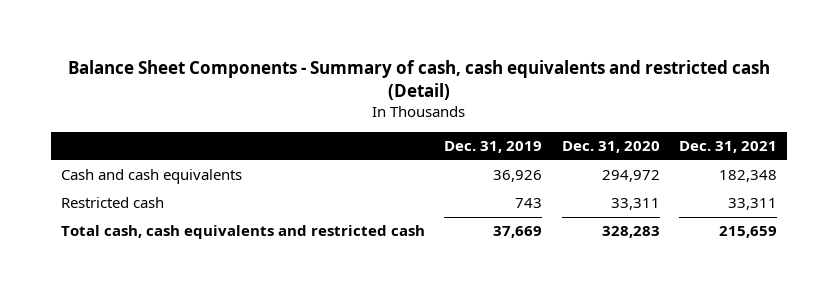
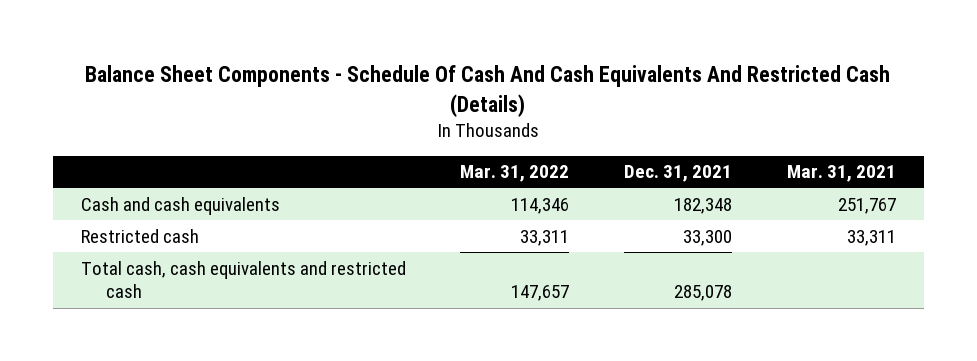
[67,60,770,101] Balance Sheet Components - Summary of cash, cash equivalents and restricted cash (Detail) -> [85,65,891,117] Balance Sheet Components - Schedule Of Cash And Cash Equivalents And Restricted Cash (Details)
[444,141,543,154] Dec. 31, 2019 -> none
[561,141,660,154] Dec. 31, 2020 -> none
none -> [460,165,570,183] Mar. 31, 2022
none -> [787,165,897,183] Mar. 31, 2021
[728,198,778,211] 33,311 -> [683,229,733,246] 33,300
[719,226,778,239] 215,659 -> [674,285,733,302] 285,078

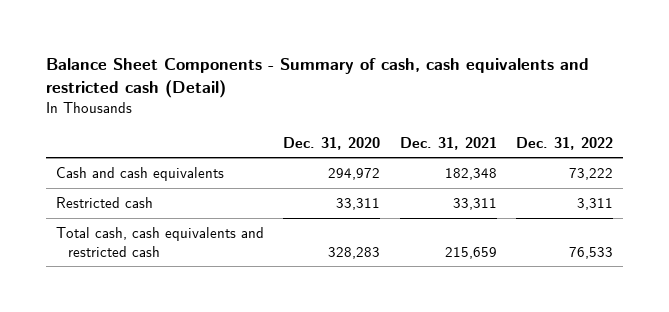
[85,65,891,117] Balance Sheet Components - Schedule Of Cash And Cash Equivalents And Restricted Cash (Details) -> [46,57,590,98] Balance Sheet Components - Summary of cash, cash equivalents and restricted cash (Detail)
[460,165,570,183] Mar. 31, 2022 -> none
[787,165,897,183] Mar. 31, 2021 -> none
none -> [283,136,381,150] Dec. 31, 2020
none -> [515,136,613,150] Dec. 31, 2022
[683,229,733,246] 33,300 -> [452,197,497,210] 33,311
[674,285,733,302] 285,078 -> [444,246,497,259] 215,659

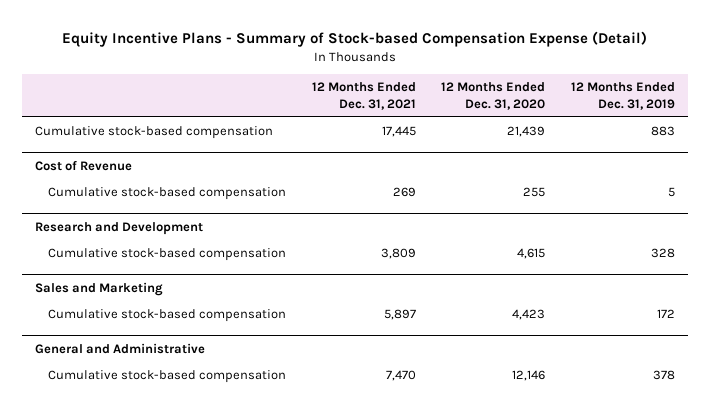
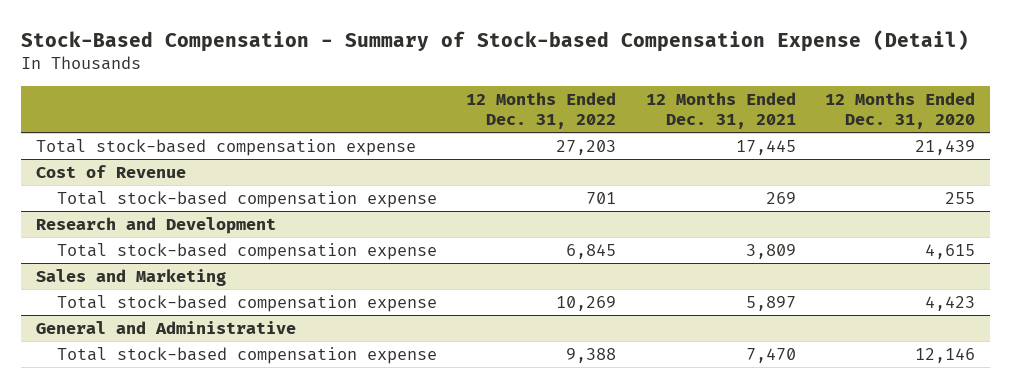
[61,30,647,47] Equity Incentive Plans - Summary of Stock-based Compensation Expense (Detail) -> [21,29,970,52] Stock-Based Compensation - Summary of Stock-based Compensation Expense (Detail)
[570,81,675,110] 12 Months Ended Dec. 31, 2019 -> none
none -> [466,92,617,129] 12 Months Ended Dec. 31, 2022
[34,126,273,140] Cumulative stock-based compensation -> [35,138,416,156] Total stock-based compensation expense
[48,187,287,201] Cumulative stock-based compensation -> [56,190,437,208] Total stock-based compensation expense
[48,248,287,262] Cumulative stock-based compensation -> [56,242,437,260] Total stock-based compensation expense
[48,309,287,323] Cumulative stock-based compensation -> [56,294,437,312] Total stock-based compensation expense
[48,370,287,384] Cumulative stock-based compensation -> [56,346,437,364] Total stock-based compensation expense

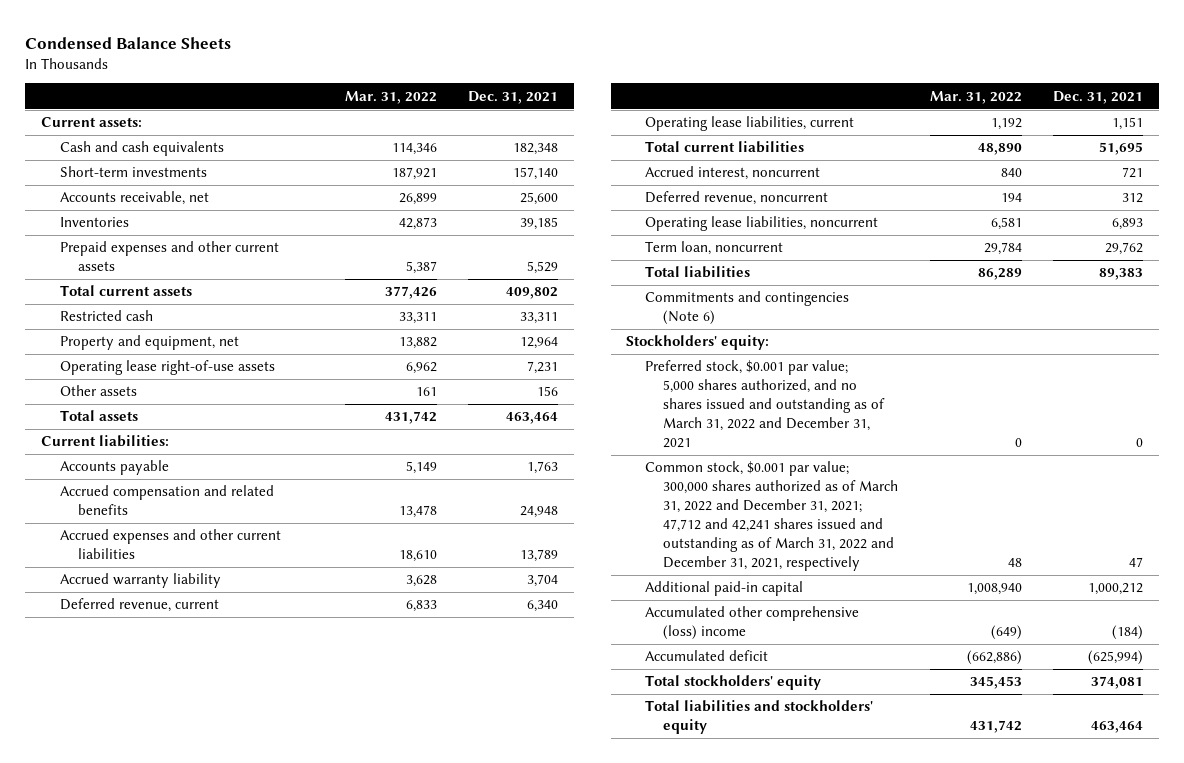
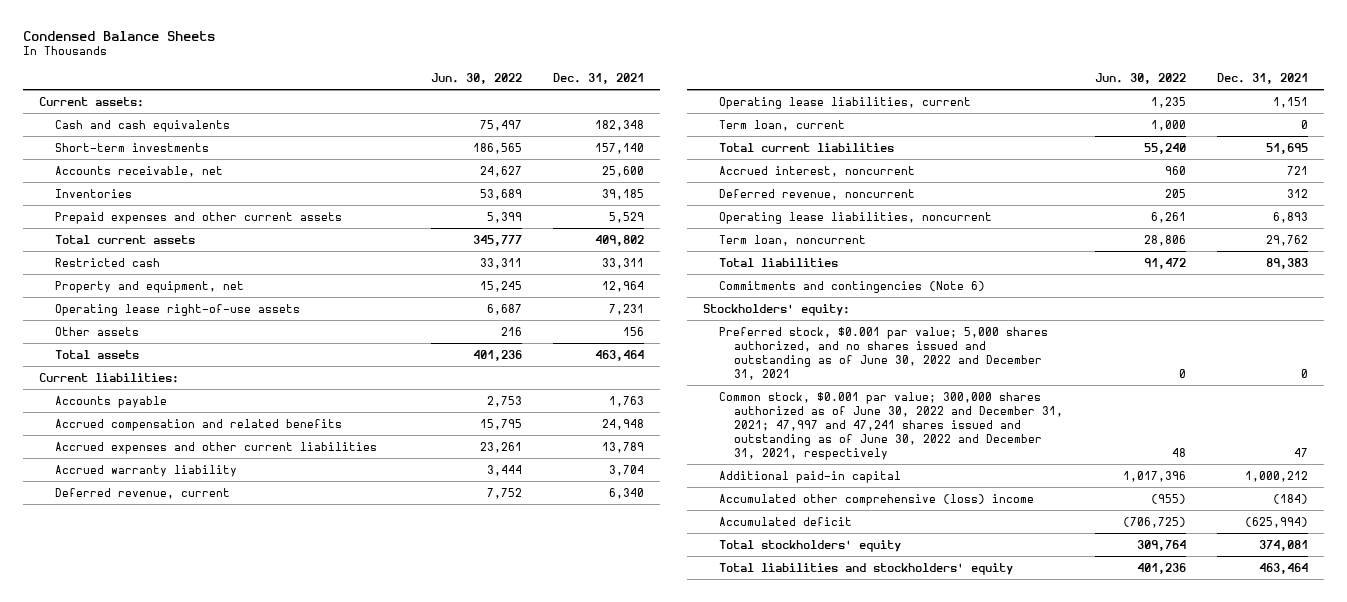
[344,90,437,104] Mar. 31, 2022 -> none
none -> [430,72,522,84] Jun. 30, 2022
none -> [718,119,845,131] Term loan, current
[644,360,886,449] Preferred stock, $0.001 par value; 5,000 shares authorized, and no shares issued and outstanding as of March 31, 2022 and December 31, 2021 -> [718,326,1048,380] Preferred stock, $0.001 par value; 5,000 shares authorized, and no shares issued and outstanding as of June 30, 2022 and December 31, 2021
[644,461,899,571] Common stock, $0.001 par value; 300,000 shares authorized as of March 31, 2022 and December 31, 2021; 47,712 and 42,241 shares issued and outstanding as of March 31, 2022 and December 31, 2021, respectively -> [718,391,1064,460] Common stock, $0.001 par value; 300,000 shares authorized as of June 30, 2022 and December 31, 2021; 47,997 and 47,241 shares issued and outstanding as of June 30, 2022 and December 31, 2021, respectively

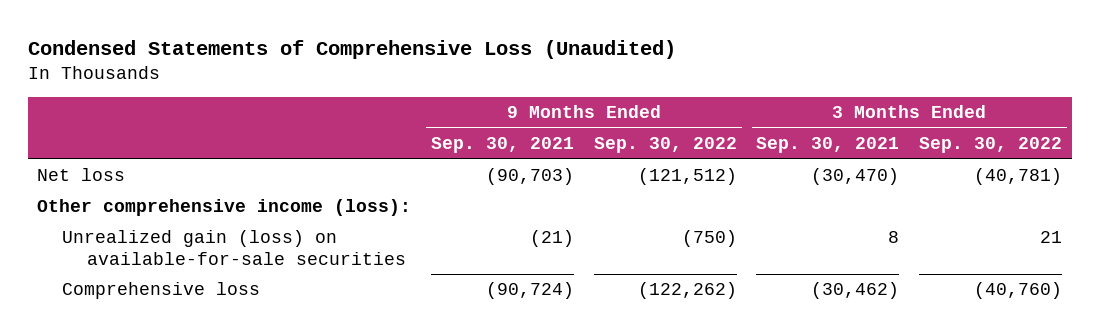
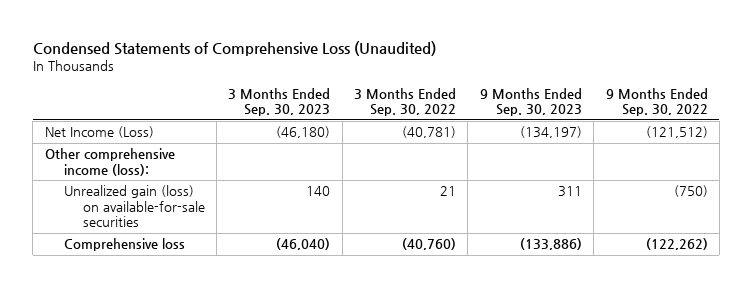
[431,137,575,154] Sep. 30, 2021 -> none
[756,137,900,154] Sep. 30, 2021 -> none
none -> [228,87,331,117] 3 Months Ended Sep. 30, 2023
none -> [479,87,582,117] 9 Months Ended Sep. 30, 2023
[37,168,126,182] Net loss -> [44,126,154,139] Net Income (Loss)

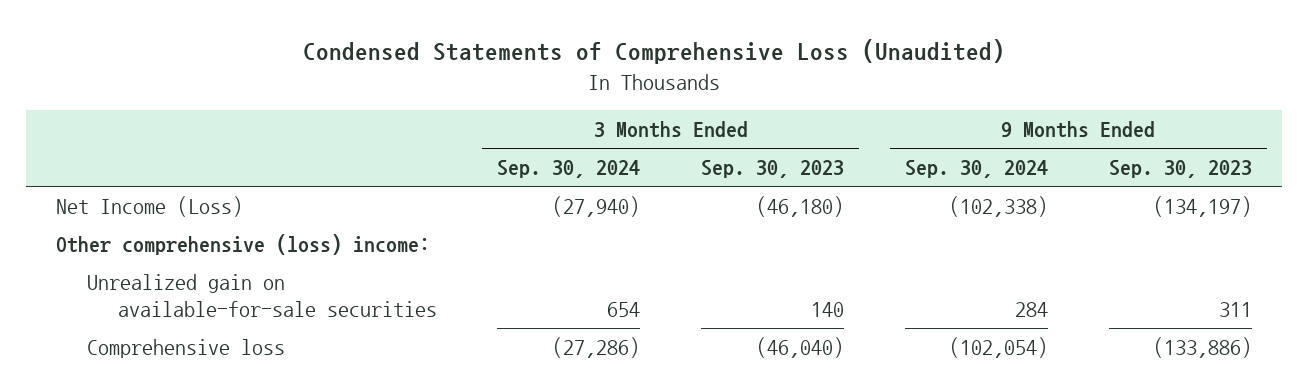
[354,87,457,117] 3 Months Ended Sep. 30, 2022 -> none
[605,87,708,117] 9 Months Ended Sep. 30, 2022 -> none
none -> [497,160,641,179] Sep. 30, 2024
none -> [904,160,1048,179] Sep. 30, 2024
[44,148,175,176] Other comprehensive income (loss): -> [55,233,430,255] Other comprehensive (loss) income:
[63,185,205,228] Unrealized gain (loss) on available-for-sale securities -> [86,273,437,317] Unrealized gain on available-for-sale securities

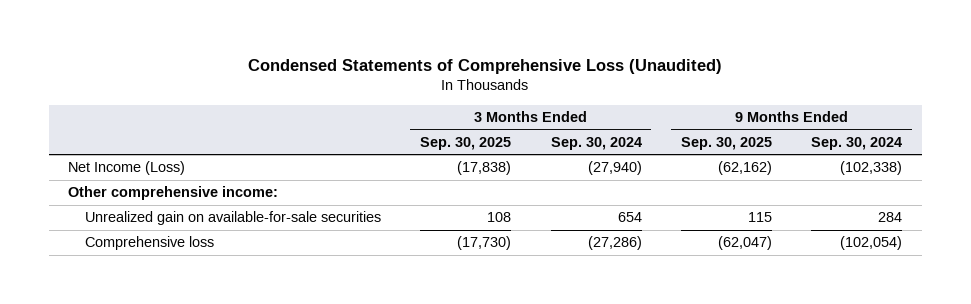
[701,160,845,179] Sep. 30, 2023 -> none
[1108,160,1252,179] Sep. 30, 2023 -> none
none -> [420,136,512,150] Sep. 30, 2025
none -> [680,136,772,150] Sep. 30, 2025
[55,233,430,255] Other comprehensive (loss) income: -> [68,186,279,201] Other comprehensive income:

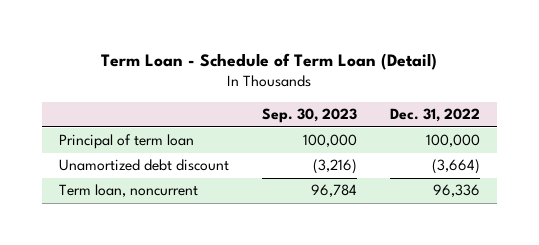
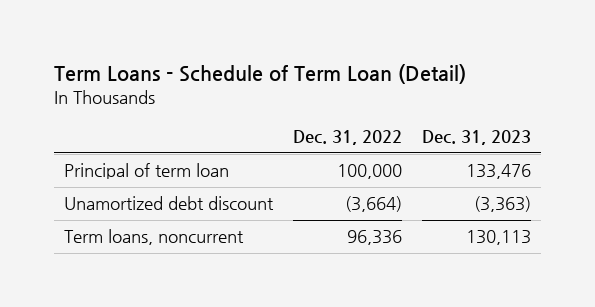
[101,52,438,70] Term Loan - Schedule of Term Loan (Detail) -> [53,63,466,84] Term Loans - Schedule of Term Loan (Detail)
[261,108,357,124] Sep. 30, 2023 -> none
none -> [422,130,532,146] Dec. 31, 2023
[58,184,198,198] Term loan, noncurrent -> [63,229,244,246] Term loans, noncurrent

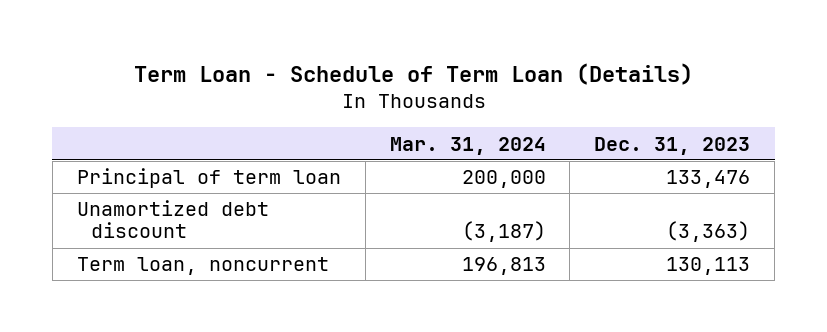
[53,63,466,84] Term Loans - Schedule of Term Loan (Detail) -> [133,63,693,86] Term Loan - Schedule of Term Loan (Details)
[292,130,402,146] Dec. 31, 2022 -> none
none -> [389,136,546,155] Mar. 31, 2024
[63,229,244,246] Term loans, noncurrent -> [76,257,329,276] Term loan, noncurrent

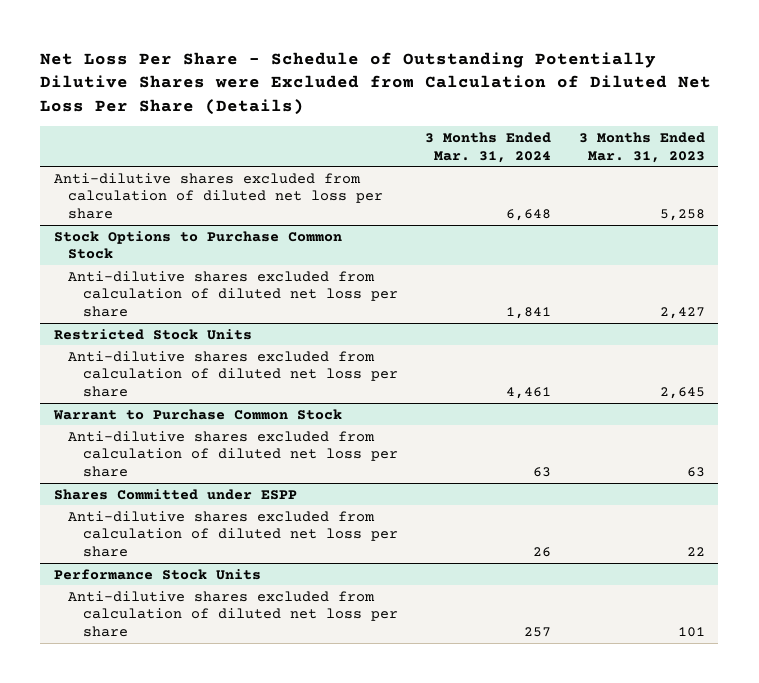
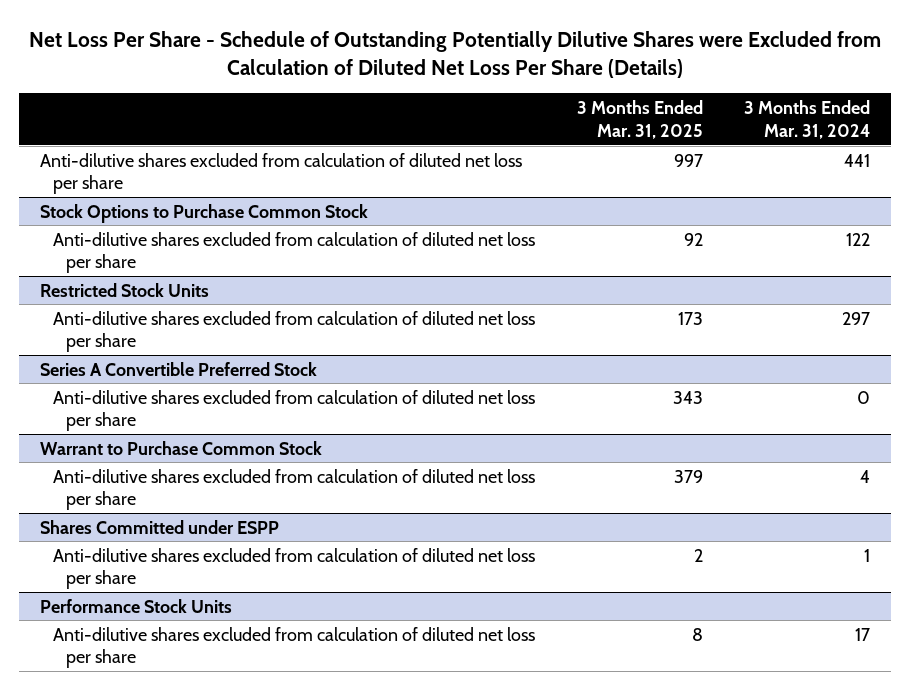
[578,131,705,163] 3 Months Ended Mar. 31, 2023 -> none
none -> [576,99,703,139] 3 Months Ended Mar. 31, 2025
[506,209,552,222] 6,648 -> [844,153,871,167] 441
[506,307,552,320] 1,841 -> [846,232,871,246] 122
[506,387,552,400] 4,461 -> [842,311,871,325] 297
none -> [40,361,318,376] Series A Convertible Preferred Stock
none -> [53,389,536,432] Anti-dilutive shares excluded from calculation of diluted net loss per share
[533,467,552,478] 63 -> [860,469,871,483] 4
[533,547,552,558] 26 -> [864,548,871,562] 1
[524,627,552,638] 257 -> [855,627,871,641] 17

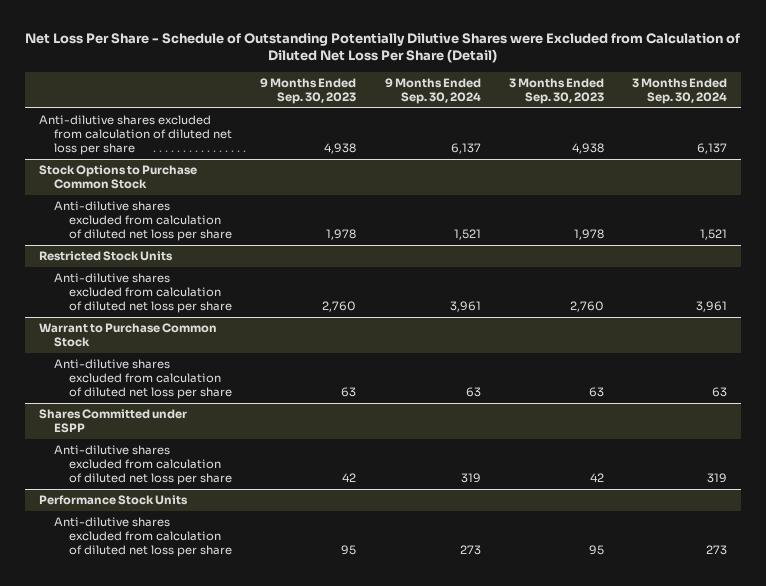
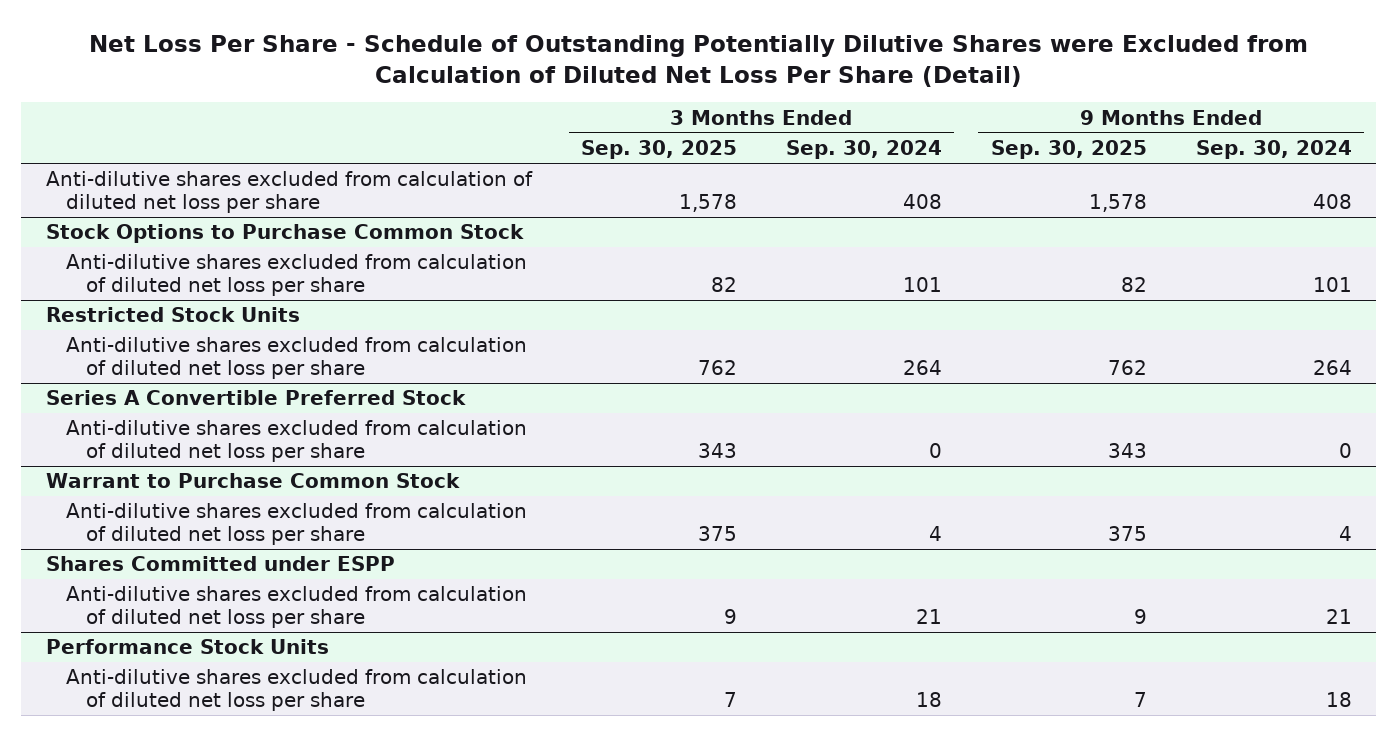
[260,77,357,105] 9 Months Ended Sep. 30, 2023 -> none
[508,77,604,105] 3 Months Ended Sep. 30, 2023 -> none
none -> [580,140,737,160] Sep. 30, 2025
none -> [990,140,1147,160] Sep. 30, 2025
[450,143,481,155] 6,137 -> [1312,194,1352,210] 408
[697,143,728,155] 6,137 -> [902,194,942,210] 408
[453,229,481,241] 1,521 -> [1312,277,1352,293] 101
[700,229,728,241] 1,521 -> [902,277,942,293] 101
[449,301,481,313] 3,961 -> [1312,360,1352,376] 264
[696,301,728,313] 3,961 -> [902,360,942,376] 264
none -> [45,390,466,406] Series A Convertible Preferred Stock
none -> [65,420,527,463] Anti-dilutive shares excluded from calculation of diluted net loss per share
[465,387,481,398] 63 -> [1338,526,1352,542] 4
[712,387,728,398] 63 -> [928,526,942,542] 4
[460,473,481,484] 319 -> [1325,609,1352,625] 21
[707,473,728,484] 319 -> [915,609,942,625] 21
[459,545,481,556] 273 -> [1325,692,1352,708] 18
[706,545,728,556] 273 -> [915,692,942,708] 18

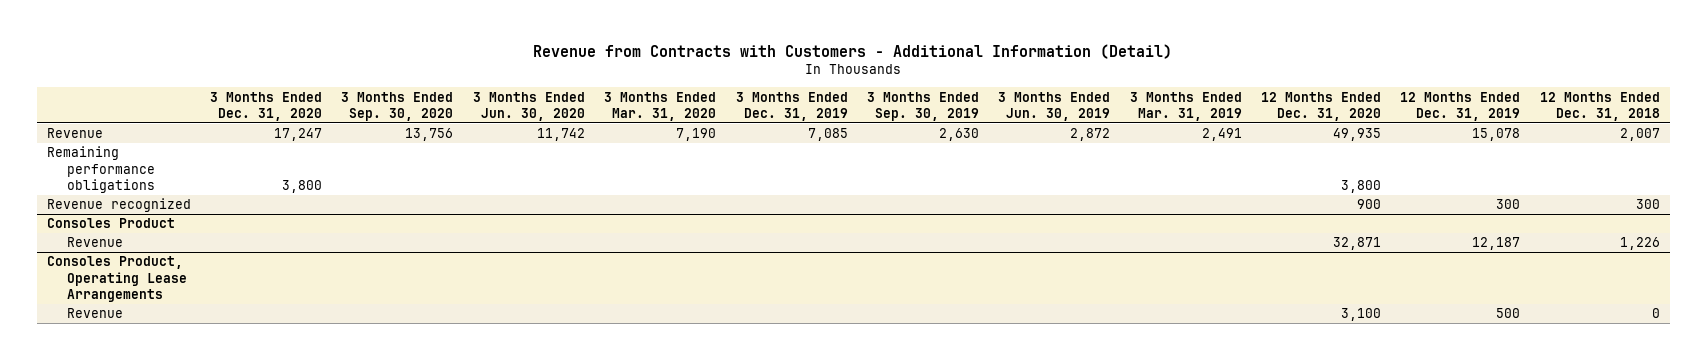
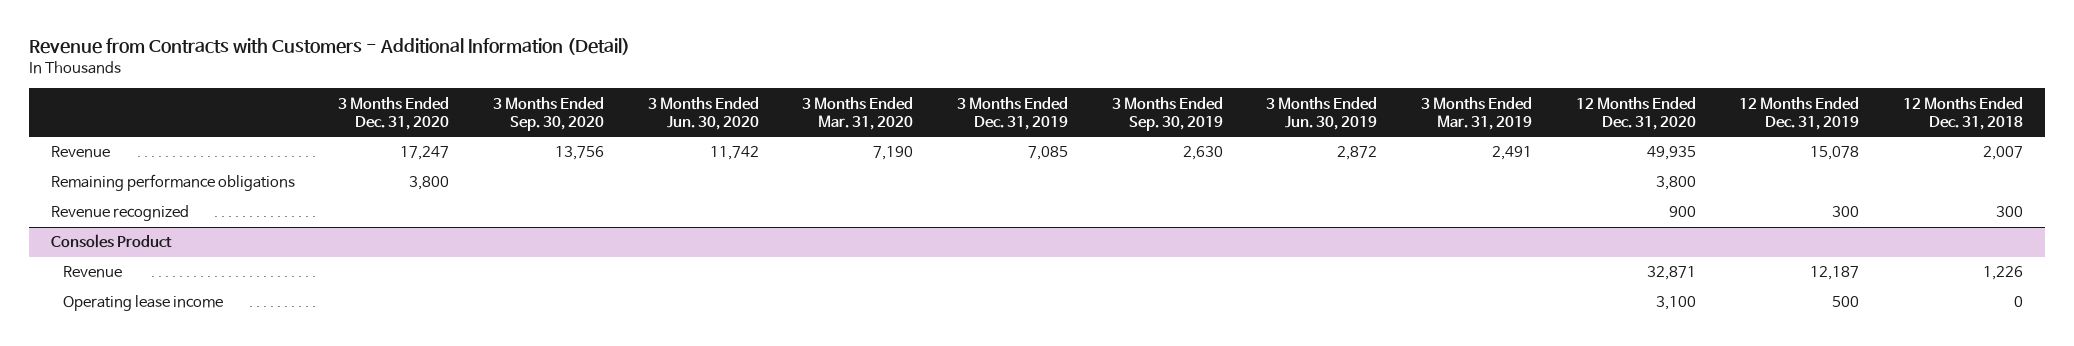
[46,256,187,302] Consoles Product, Operating Lease Arrangements -> none
[66,308,123,319] Revenue -> [62,295,223,312] Operating lease income

